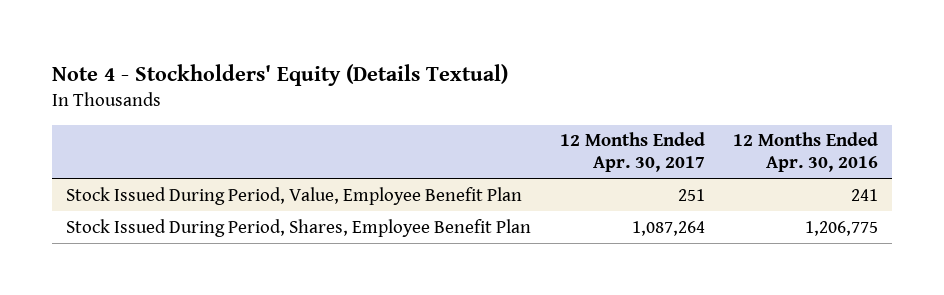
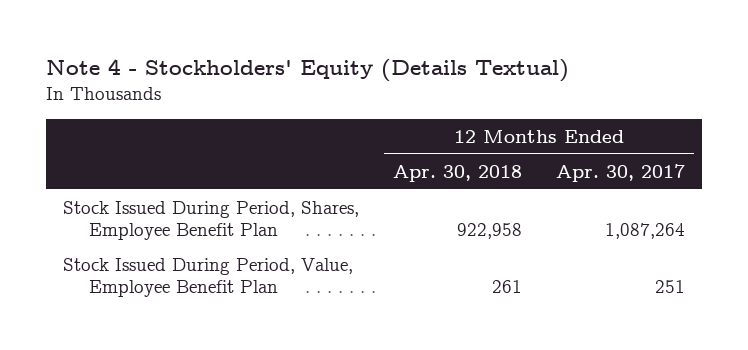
[732,132,878,172] 12 Months Ended Apr. 30, 2016 -> none
none -> [392,164,522,182] Apr. 30, 2018
[66,186,523,205] Stock Issued During Period, Value, Employee Benefit Plan -> [62,257,353,297] Stock Issued During Period, Value, Employee Benefit Plan

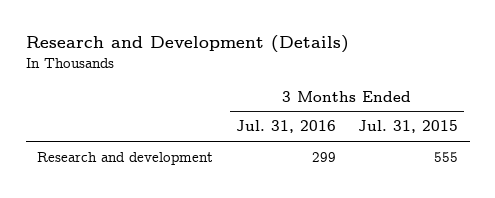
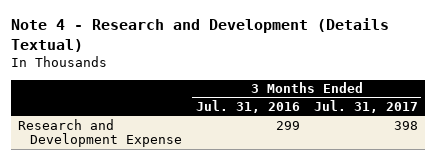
[25,35,349,54] Research and Development (Details) -> [10,18,389,52] Note 4 - Research and Development (Details Textual)
[358,120,459,134] Jul. 31, 2015 -> none
none -> [313,100,418,114] Jul. 31, 2017
[37,151,214,165] Research and development -> [17,118,182,148] Research and Development Expense

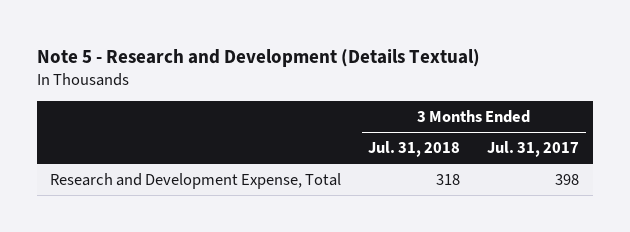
[10,18,389,52] Note 4 - Research and Development (Details Textual) -> [37,48,481,67] Note 5 - Research and Development (Details Textual)
[195,100,300,114] Jul. 31, 2016 -> none
none -> [368,141,461,158] Jul. 31, 2018
[17,118,182,148] Research and Development Expense -> [50,172,342,189] Research and Development Expense, Total

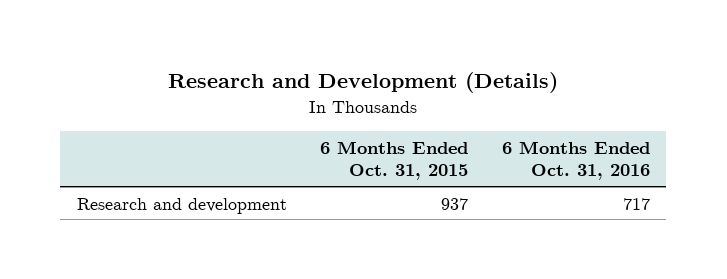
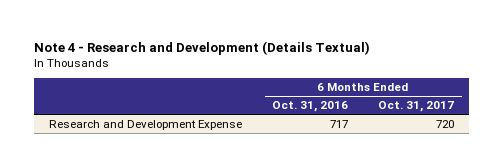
[168,72,559,94] Research and Development (Details) -> [34,40,371,55] Note 4 - Research and Development (Details Textual)
[320,140,469,181] 6 Months Ended Oct. 31, 2015 -> none
none -> [378,101,455,113] Oct. 31, 2017
[76,197,287,214] Research and development -> [49,119,243,130] Research and Development Expense

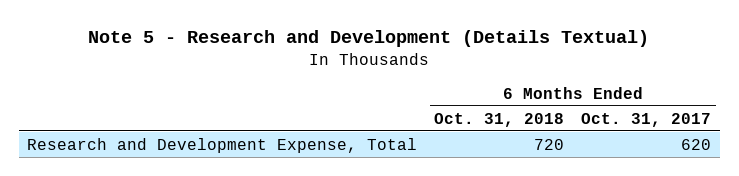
[34,40,371,55] Note 4 - Research and Development (Details Textual) -> [88,30,650,48] Note 5 - Research and Development (Details Textual)
[272,101,349,113] Oct. 31, 2016 -> none
none -> [434,112,565,127] Oct. 31, 2018
[49,119,243,130] Research and Development Expense -> [27,137,418,153] Research and Development Expense, Total
[436,119,455,128] 720 -> [681,138,712,150] 620

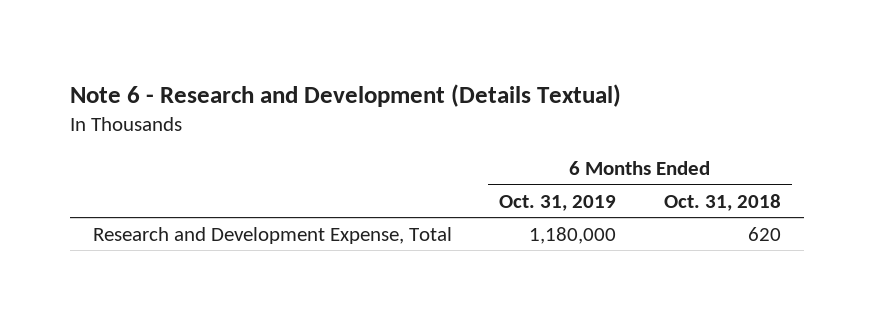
[88,30,650,48] Note 5 - Research and Development (Details Textual) -> [69,83,621,107] Note 6 - Research and Development (Details Textual)
[581,112,712,127] Oct. 31, 2017 -> none
none -> [499,194,617,211] Oct. 31, 2019
[534,138,565,150] 720 -> [747,227,781,242] 620

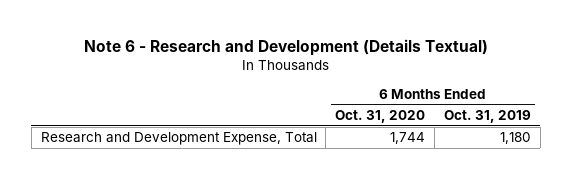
[663,193,781,211] Oct. 31, 2018 -> none
none -> [335,109,426,123] Oct. 31, 2020
[529,227,617,245] 1,180,000 -> [499,132,531,145] 1,180

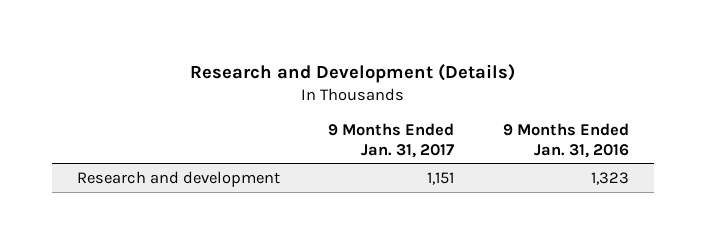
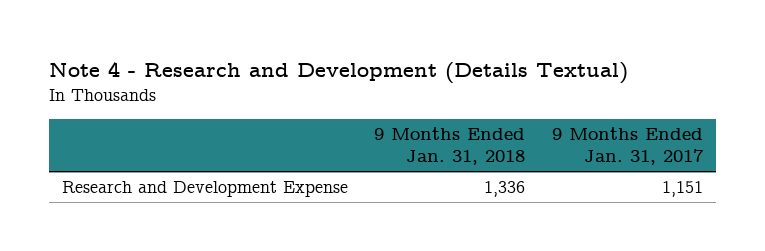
[189,63,515,83] Research and Development (Details) -> [49,60,629,84] Note 4 - Research and Development (Details Textual)
[503,122,630,158] 9 Months Ended Jan. 31, 2016 -> none
none -> [374,127,526,166] 9 Months Ended Jan. 31, 2018
[76,170,280,187] Research and development -> [62,181,349,198] Research and Development Expense

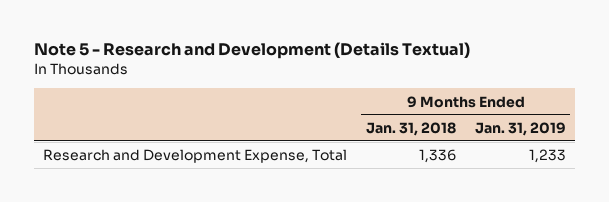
[49,60,629,84] Note 4 - Research and Development (Details Textual) -> [33,42,470,60] Note 5 - Research and Development (Details Textual)
[551,127,704,166] 9 Months Ended Jan. 31, 2017 -> none
none -> [474,121,566,136] Jan. 31, 2019
[62,181,349,198] Research and Development Expense -> [43,149,348,164] Research and Development Expense, Total

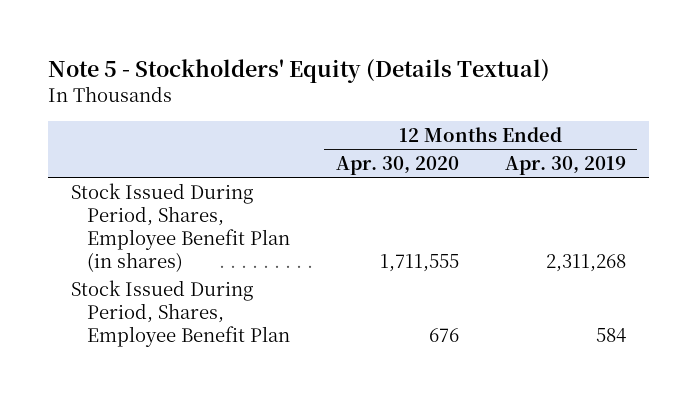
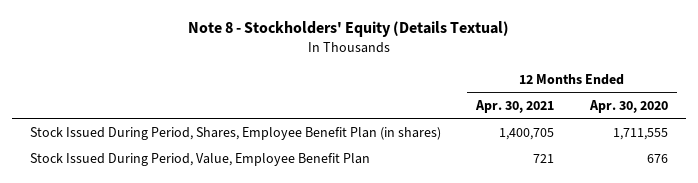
[48,59,551,84] Note 5 - Stockholders' Equity (Details Textual) -> [187,21,509,38] Note 8 - Stockholders' Equity (Details Textual)
[504,155,626,175] Apr. 30, 2019 -> none
none -> [475,99,555,113] Apr. 30, 2021
[71,279,291,347] Stock Issued During Period, Shares, Employee Benefit Plan -> [29,152,370,166] Stock Issued During Period, Value, Employee Benefit Plan

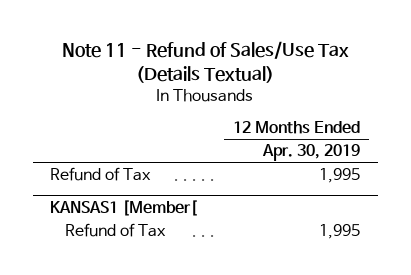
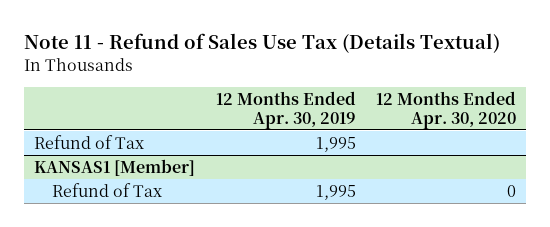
[62,41,350,84] Note 11 - Refund of Sales/Use Tax (Details Textual) -> [24,33,501,54] Note 11 - Refund of Sales Use Tax (Details Textual)
none -> [375,90,516,129] 12 Months Ended Apr. 30, 2020
[50,199,198,216] KANSAS1 [Member[ -> [34,158,196,176] KANSAS1 [Member]

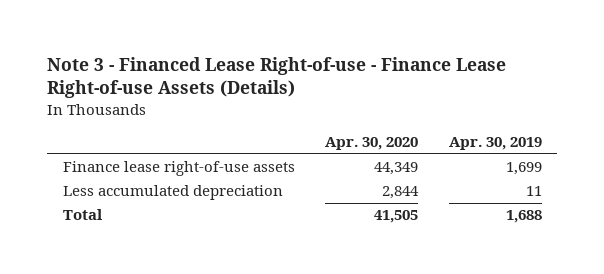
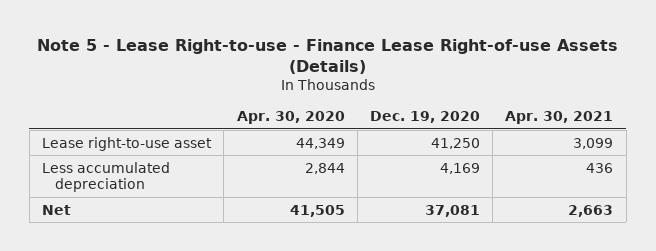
[47,56,507,99] Note 3 - Financed Lease Right-of-use - Finance Lease Right-of-use Assets (Details) -> [36,38,618,74] Note 5 - Lease Right-to-use - Finance Lease Right-of-use Assets (Details)
[448,137,542,151] Apr. 30, 2019 -> none
none -> [370,111,481,124] Dec. 19, 2020
none -> [505,111,614,125] Apr. 30, 2021
[62,161,295,177] Finance lease right-of-use assets -> [42,136,213,151] Lease right-to-use asset
[62,209,103,221] Total -> [42,204,72,215] Net

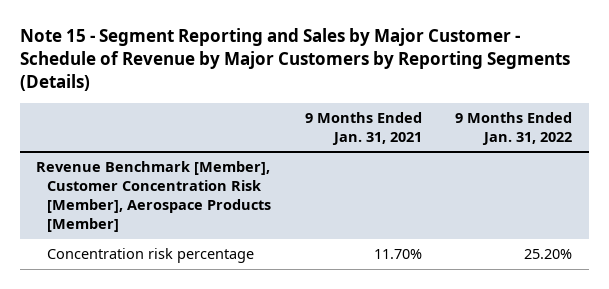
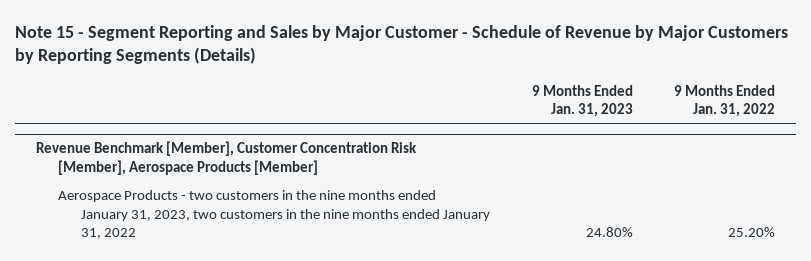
[304,111,422,145] 9 Months Ended Jan. 31, 2021 -> none
none -> [531,84,633,118] 9 Months Ended Jan. 31, 2023
[47,248,255,264] Concentration risk percentage -> [58,190,491,239] Aerospace Products - two customers in the nine months ended January 31, 2023, two customers in the nine months ended January 31, 2022

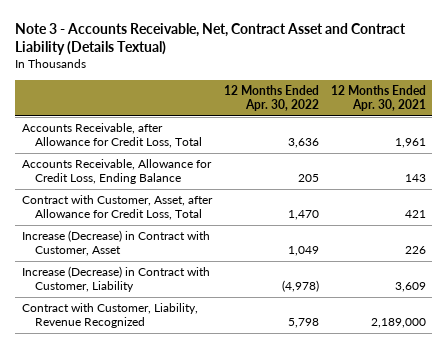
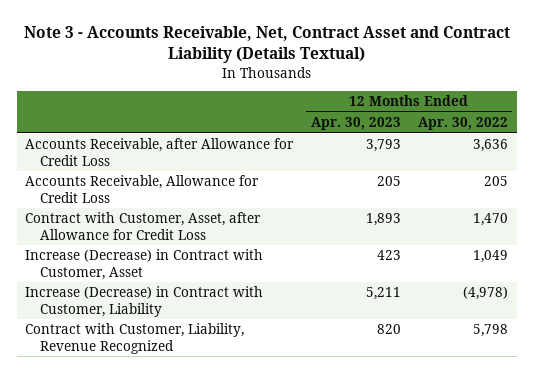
[330,84,426,112] 12 Months Ended Apr. 30, 2021 -> none
none -> [310,117,401,131] Apr. 30, 2023
[21,123,203,149] Accounts Receivable, after Allowance for Credit Loss, Total -> [25,138,295,166] Accounts Receivable, after Allowance for Credit Loss
[21,159,212,185] Accounts Receivable, Allowance for Credit Loss, Ending Balance -> [25,175,260,203] Accounts Receivable, Allowance for Credit Loss
[21,195,213,221] Contract with Customer, Asset, after Allowance for Credit Loss, Total -> [25,212,262,240] Contract with Customer, Asset, after Allowance for Credit Loss

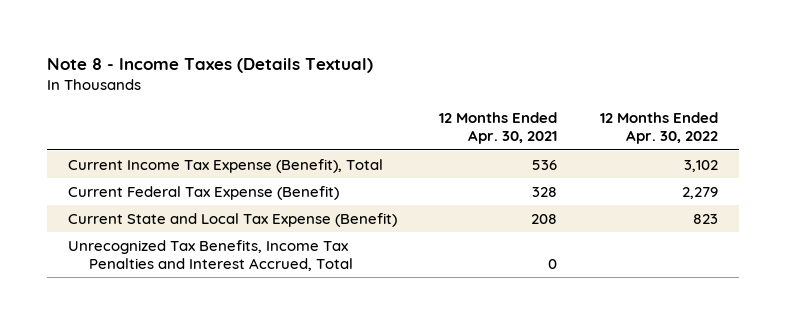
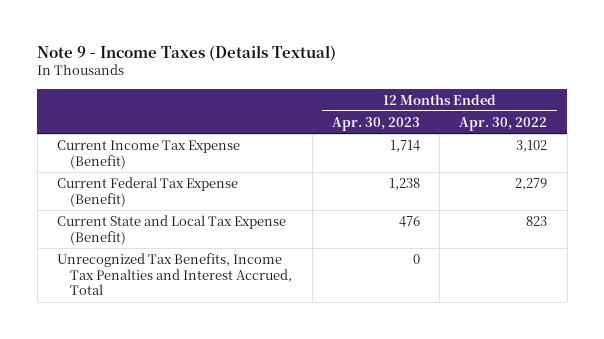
[46,57,373,73] Note 8 - Income Taxes (Details Textual) -> [37,44,337,61] Note 9 - Income Taxes (Details Textual)
[439,112,558,145] 12 Months Ended Apr. 30, 2021 -> none
none -> [331,116,420,131] Apr. 30, 2023
[67,158,383,173] Current Income Tax Expense (Benefit), Total -> [56,139,240,169] Current Income Tax Expense (Benefit)

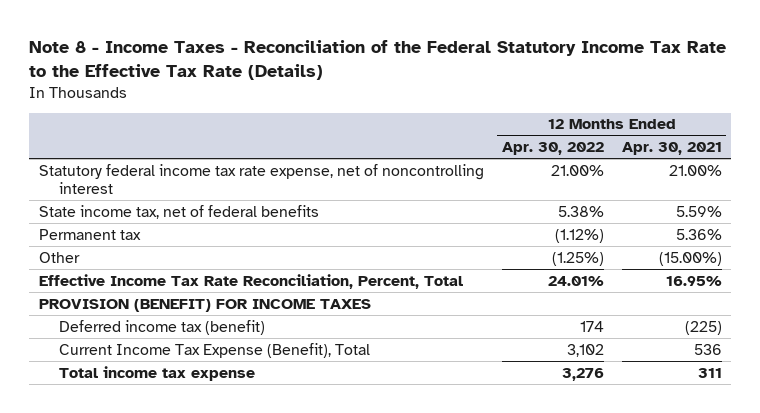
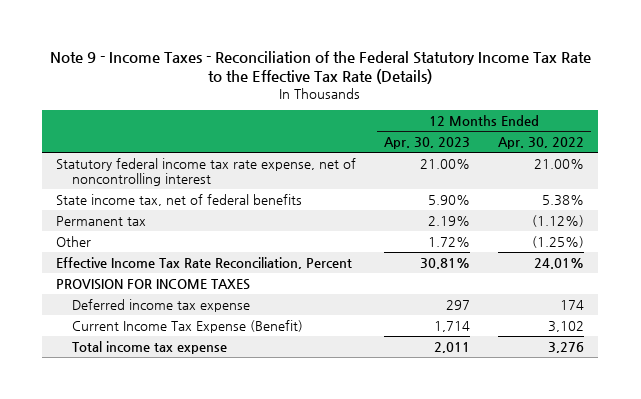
[29,40,727,80] Note 8 - Income Taxes - Reconciliation of the Federal Statutory Income Tax Rate to the Effective Tax Rate (Details) -> [50,50,592,85] Note 9 - Income Taxes - Reconciliation of the Federal Statutory Income Tax Rate to the Effective Tax Rate (Details)
[621,142,722,156] Apr. 30, 2021 -> none
none -> [384,137,471,150] Apr. 30, 2023
[38,273,463,289] Effective Income Tax Rate Reconciliation, Percent, Total -> [56,256,353,269] Effective Income Tax Rate Reconciliation, Percent
[38,298,371,312] PROVISION (BENEFIT) FOR INCOME TAXES -> [56,278,251,290] PROVISION FOR INCOME TAXES
[59,319,266,335] Deferred income tax (benefit) -> [71,298,250,312] Deferred income tax expense
[59,342,371,358] Current Income Tax Expense (Benefit), Total -> [71,319,303,333] Current Income Tax Expense (Benefit)

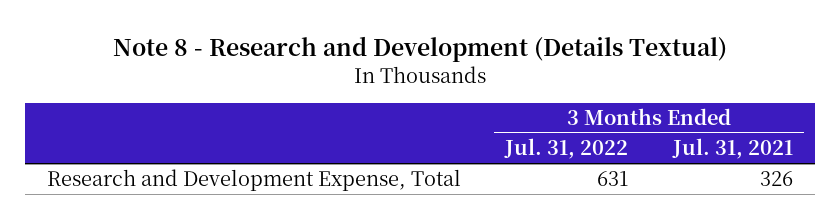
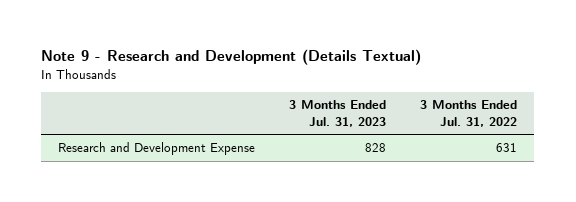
[112,36,727,63] Note 8 - Research and Development (Details Textual) -> [41,49,422,66] Note 9 - Research and Development (Details Textual)
[671,138,793,160] Jul. 31, 2021 -> none
none -> [289,100,387,128] 3 Months Ended Jul. 31, 2023
[47,169,462,192] Research and Development Expense, Total -> [58,142,256,156] Research and Development Expense

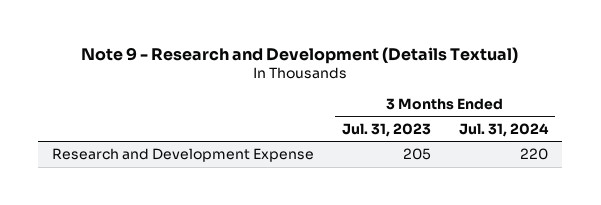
[420,100,518,128] 3 Months Ended Jul. 31, 2022 -> none
none -> [459,122,550,137] Jul. 31, 2024
[365,143,387,153] 828 -> [403,148,432,161] 205

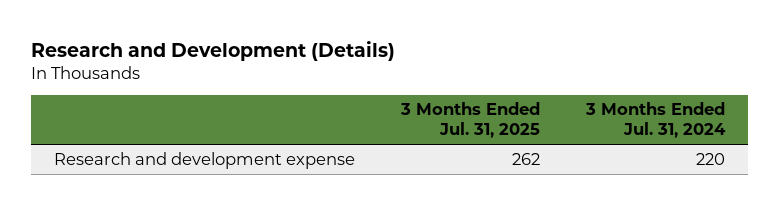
[81,46,519,64] Note 9 - Research and Development (Details Textual) -> [31,40,396,61] Research and Development (Details)
[342,122,432,137] Jul. 31, 2023 -> none
none -> [399,102,540,139] 3 Months Ended Jul. 31, 2025
[52,148,315,163] Research and Development Expense -> [54,152,356,170] Research and development expense

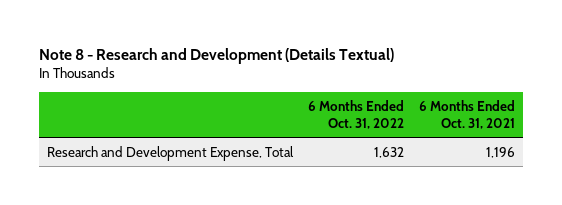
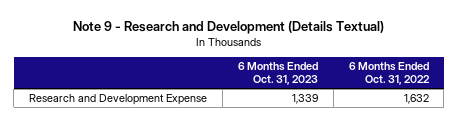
[38,48,394,65] Note 8 - Research and Development (Details Textual) -> [72,21,384,35] Note 9 - Research and Development (Details Textual)
[419,99,516,129] 6 Months Ended Oct. 31, 2021 -> none
none -> [237,62,318,86] 6 Months Ended Oct. 31, 2023
[46,145,294,161] Research and Development Expense, Total -> [29,93,208,105] Research and Development Expense

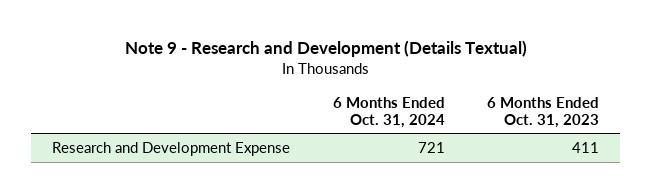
[348,62,430,86] 6 Months Ended Oct. 31, 2022 -> none
none -> [332,96,445,128] 6 Months Ended Oct. 31, 2024
[291,93,318,104] 1,339 -> [572,142,600,154] 411

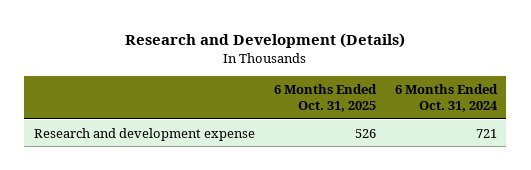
[124,40,527,58] Note 9 - Research and Development (Details Textual) -> [125,32,406,48] Research and Development (Details)
[487,96,600,128] 6 Months Ended Oct. 31, 2023 -> none
none -> [273,83,377,113] 6 Months Ended Oct. 31, 2025
[52,142,291,157] Research and Development Expense -> [33,127,255,141] Research and development expense

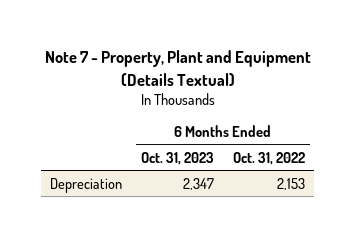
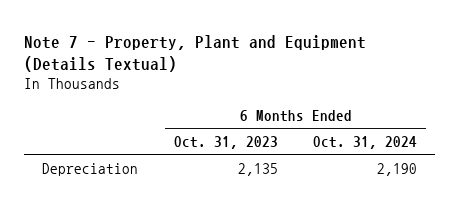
[232,151,305,165] Oct. 31, 2022 -> none
none -> [313,136,418,150] Oct. 31, 2024
[183,177,215,190] 2,347 -> [237,162,278,176] 2,135

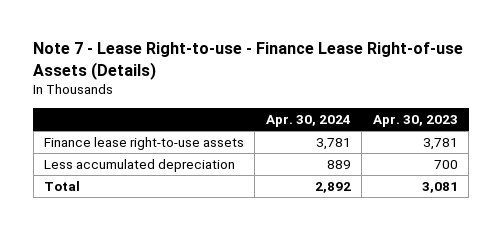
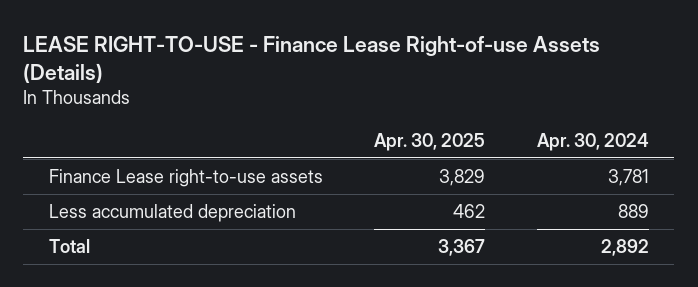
[33,42,464,80] Note 7 - Lease Right-to-use - Finance Lease Right-of-use Assets (Details) -> [23,35,601,83] LEASE RIGHT-TO-USE - Finance Lease Right-of-use Assets (Details)
[372,114,458,127] Apr. 30, 2023 -> none
none -> [374,132,486,151] Apr. 30, 2025
[44,136,245,150] Finance lease right-to-use assets -> [49,169,324,188] Finance Lease right-to-use assets

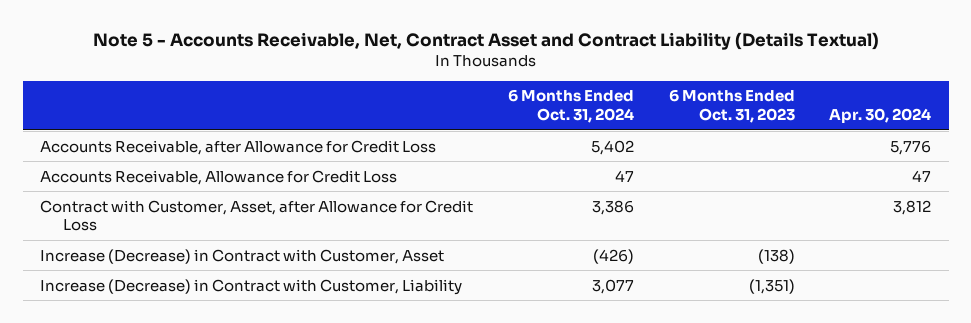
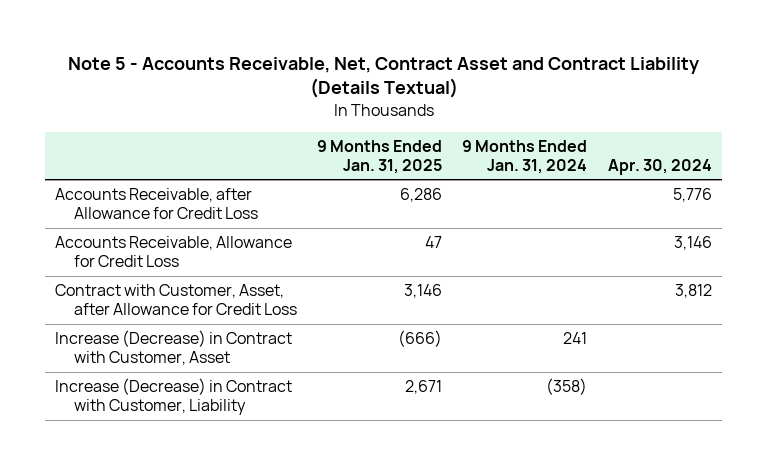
[507,89,634,124] 6 Months Ended Oct. 31, 2024 -> none
[668,89,795,124] 6 Months Ended Oct. 31, 2023 -> none
none -> [317,139,443,174] 9 Months Ended Jan. 31, 2025
none -> [462,139,588,174] 9 Months Ended Jan. 31, 2024
[912,169,932,182] 47 -> [673,236,712,251] 3,146

